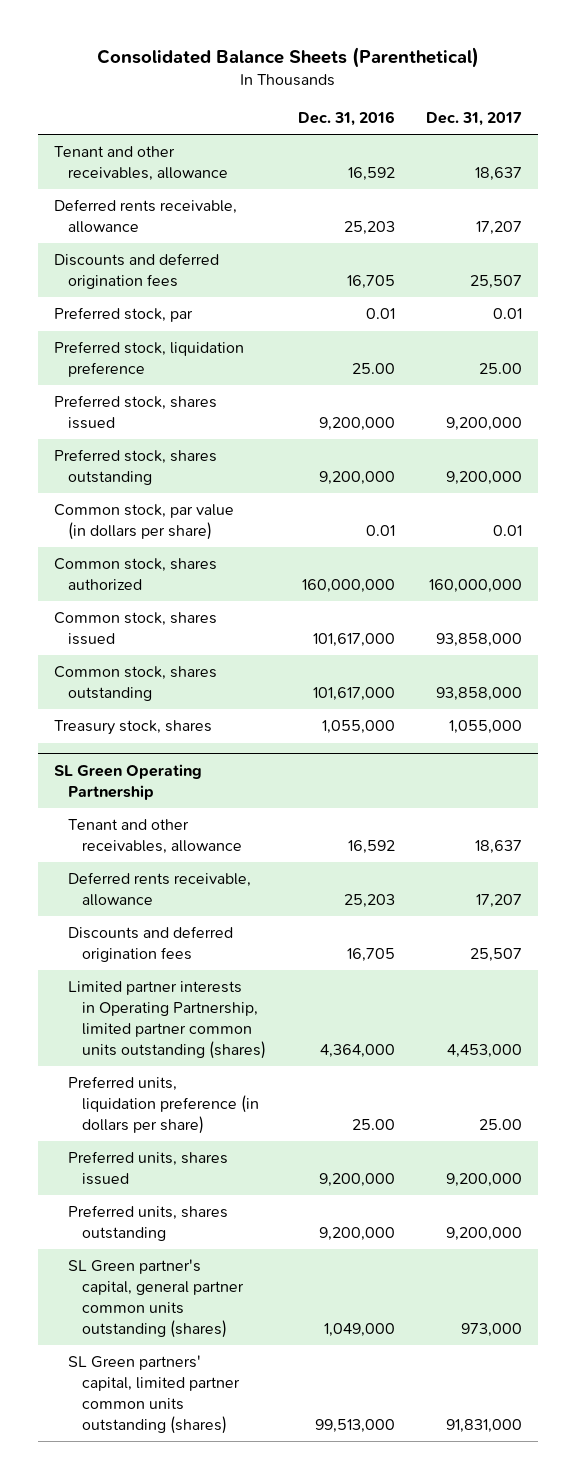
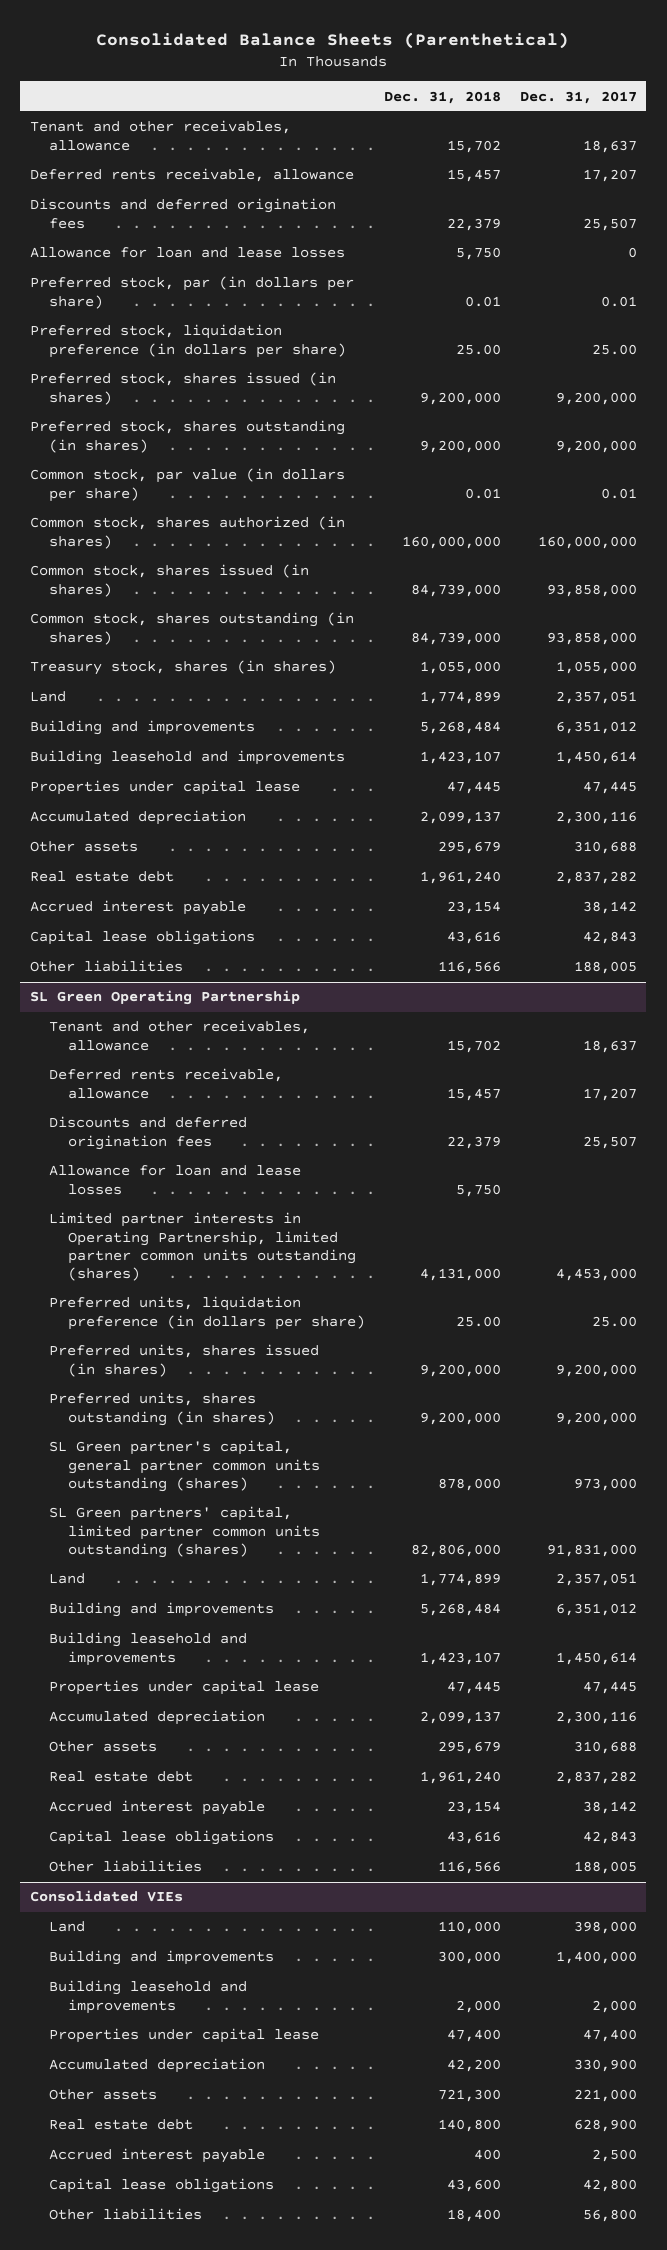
[297,111,395,127] Dec. 31, 2016 -> none
none -> [384,90,502,104] Dec. 31, 2018
none -> [29,247,345,259] Allowance for loan and lease losses
[53,307,193,323] Preferred stock, par -> [29,276,354,309] Preferred stock, par (in dollars per share)
[53,341,244,378] Preferred stock, liquidation preference -> [29,324,346,358] Preferred stock, liquidation preference (in dollars per share)
[53,395,217,430] Preferred stock, shares issued -> [29,372,336,405] Preferred stock, shares issued (in shares)
[53,449,217,486] Preferred stock, shares outstanding -> [29,420,345,453] Preferred stock, shares outstanding (in shares)
[53,558,217,591] Common stock, shares authorized -> [29,516,345,549] Common stock, shares authorized (in shares)
[53,612,217,646] Common stock, shares issued -> [29,564,309,597] Common stock, shares issued (in shares)
[53,666,217,702] Common stock, shares outstanding -> [29,612,354,645] Common stock, shares outstanding (in shares)
[53,720,212,736] Treasury stock, shares -> [29,660,336,676] Treasury stock, shares (in shares)
none -> [29,691,66,703] Land
none -> [29,720,255,736] Building and improvements
none -> [29,750,345,766] Building leasehold and improvements
none -> [29,780,300,796] Properties under capital lease
none -> [29,810,246,826] Accumulated depreciation
none -> [29,841,138,853] Other assets
none -> [29,871,174,883] Real estate debt
none -> [29,900,246,916] Accrued interest payable
none -> [29,930,255,946] Capital lease obligations
none -> [29,960,183,973] Other liabilities
none -> [48,1165,301,1195] Allowance for loan and lease losses
[67,1151,228,1186] Preferred units, shares issued -> [48,1344,319,1377] Preferred units, shares issued (in shares)
[67,1205,228,1242] Preferred units, shares outstanding -> [48,1392,276,1426] Preferred units, shares outstanding (in shares)
none -> [48,1573,85,1585] Land
none -> [48,1602,274,1618] Building and improvements
none -> [48,1632,247,1666] Building leasehold and improvements
none -> [48,1680,319,1696] Properties under capital lease
none -> [48,1710,265,1726] Accumulated depreciation
none -> [48,1741,157,1753] Other assets
none -> [48,1771,193,1783] Real estate debt
none -> [48,1800,265,1816] Accrued interest payable
none -> [48,1830,274,1846] Capital lease obligations
none -> [48,1860,202,1873] Other liabilities
none -> [29,1890,183,1903] Consolidated VIEs
none -> [48,1921,85,1933] Land
none -> [48,1950,274,1966] Building and improvements
none -> [48,1980,247,2014] Building leasehold and improvements
none -> [48,2028,319,2044] Properties under capital lease
none -> [48,2058,265,2074] Accumulated depreciation
none -> [48,2089,157,2101] Other assets
none -> [48,2119,193,2131] Real estate debt
none -> [48,2148,265,2164] Accrued interest payable
none -> [48,2178,274,2194] Capital lease obligations
none -> [48,2208,202,2221] Other liabilities

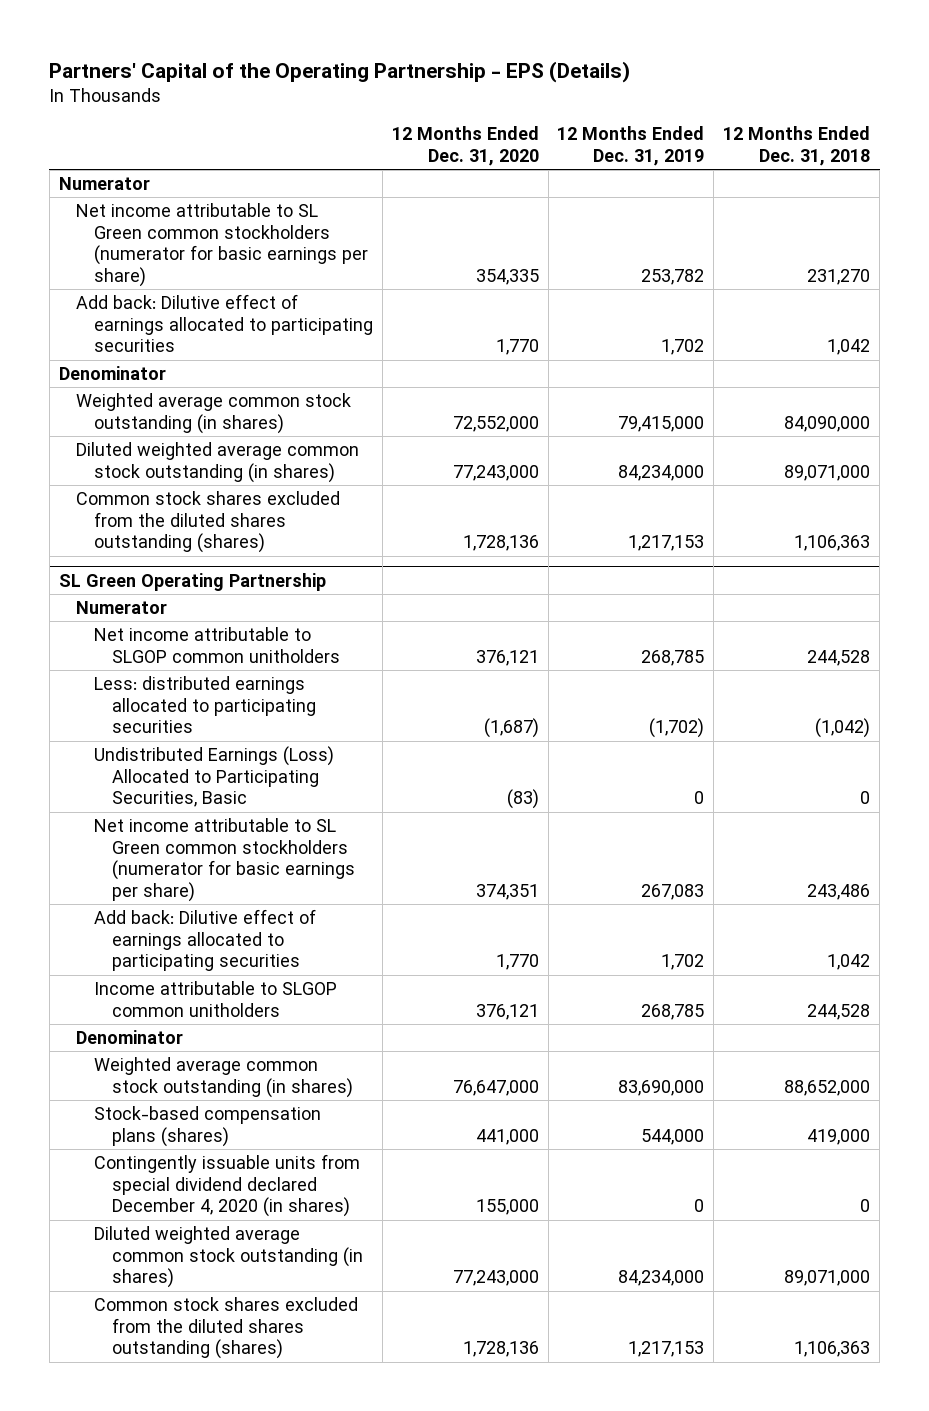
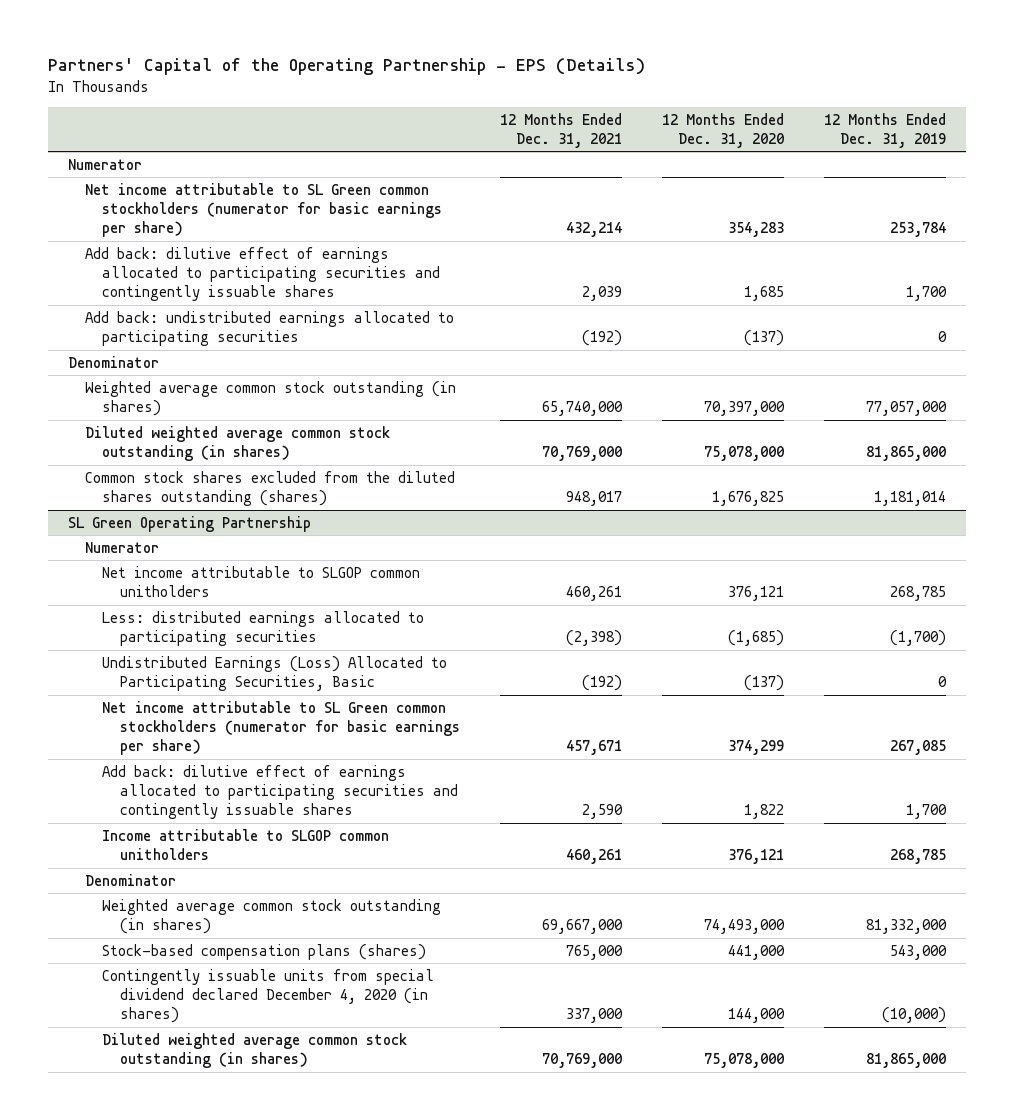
[723,126,871,166] 12 Months Ended Dec. 31, 2018 -> none
none -> [499,112,622,148] 12 Months Ended Dec. 31, 2021
[475,269,539,286] 354,335 -> [727,222,784,238] 354,283
[641,269,705,286] 253,782 -> [889,222,946,238] 253,784
[76,294,373,353] Add back: Dilutive effect of earnings allocated to participating securities -> [85,246,441,302] Add back: dilutive effect of earnings allocated to participating securities and contingently issuable shares
[495,339,539,356] 1,770 -> [743,286,784,302] 1,685
[661,339,705,356] 1,702 -> [905,286,947,302] 1,700
none -> [85,310,455,347] Add back: undistributed earnings allocated to participating securities
[452,415,539,432] 72,552,000 -> [703,401,785,417] 70,397,000
[618,415,705,432] 79,415,000 -> [865,401,947,417] 77,057,000
[452,464,539,481] 77,243,000 -> [703,446,784,462] 75,078,000
[618,464,705,481] 84,234,000 -> [865,446,946,462] 81,865,000
[462,535,539,552] 1,728,136 -> [711,491,784,507] 1,676,825
[628,535,705,552] 1,217,153 -> [873,491,946,507] 1,181,014
[483,718,539,739] (1,687) -> [727,630,784,647] (1,685)
[649,718,705,739] (1,702) -> [889,630,946,647] (1,700)
[506,789,539,810] (83) -> [743,675,784,692] (137)
[475,884,539,901] 374,351 -> [727,740,784,756] 374,299
[641,884,705,901] 267,083 -> [889,740,946,756] 267,085
[93,909,316,972] Add back: Dilutive effect of earnings allocated to participating securities -> [102,764,458,820] Add back: dilutive effect of earnings allocated to participating securities and contingently issuable shares
[495,954,539,971] 1,770 -> [743,804,784,820] 1,822
[661,954,705,971] 1,702 -> [905,804,947,820] 1,700
[93,1297,358,1360] Common stock shares excluded from the diluted shares outstanding (shares) -> none
[452,1079,539,1096] 76,647,000 -> [703,919,785,935] 74,493,000
[618,1079,705,1096] 83,690,000 -> [865,919,947,935] 81,332,000
[641,1128,705,1145] 544,000 -> [889,944,947,960] 543,000
[475,1199,539,1216] 155,000 -> [727,1008,785,1024] 144,000
[694,1199,705,1213] 0 -> [881,1007,946,1024] (10,000)
[452,1270,539,1287] 77,243,000 -> [703,1053,784,1069] 75,078,000
[618,1270,705,1287] 84,234,000 -> [865,1053,946,1069] 81,865,000

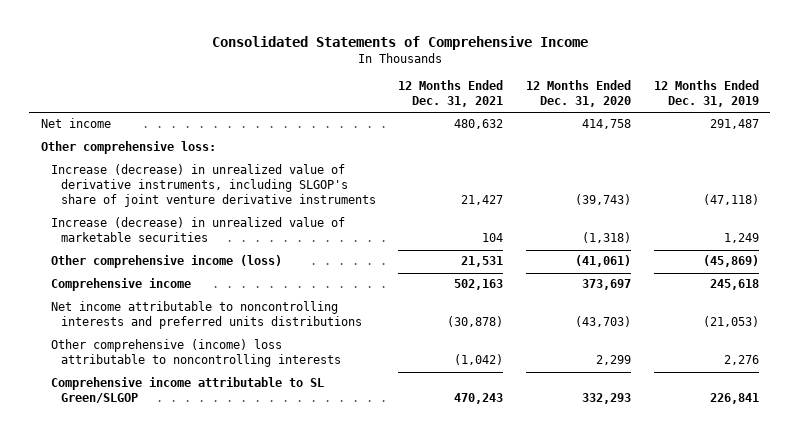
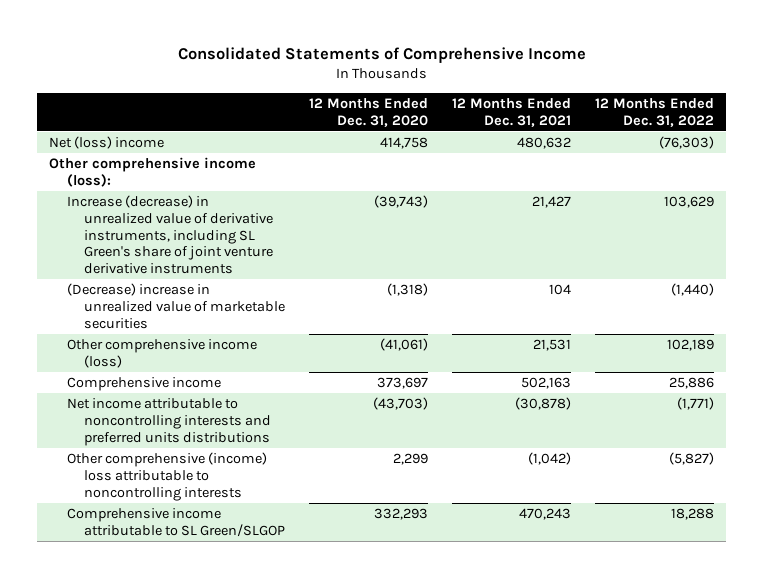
[653,80,759,108] 12 Months Ended Dec. 31, 2019 -> none
none -> [595,97,715,127] 12 Months Ended Dec. 31, 2022
[40,118,111,129] Net income -> [48,136,164,150] Net (loss) income
[40,141,216,155] Other comprehensive loss: -> [48,157,256,187] Other comprehensive income (loss):
[50,164,376,208] Increase (decrease) in unrealized value of derivative instruments, including SLGOP's share of joint venture derivative instruments -> [66,195,274,274] Increase (decrease) in unrealized value of derivative instruments, including SL Green's share of joint venture derivative instruments
[50,217,345,243] Increase (decrease) in unrealized value of marketable securities -> [66,283,286,329] (Decrease) increase in unrealized value of marketable securities

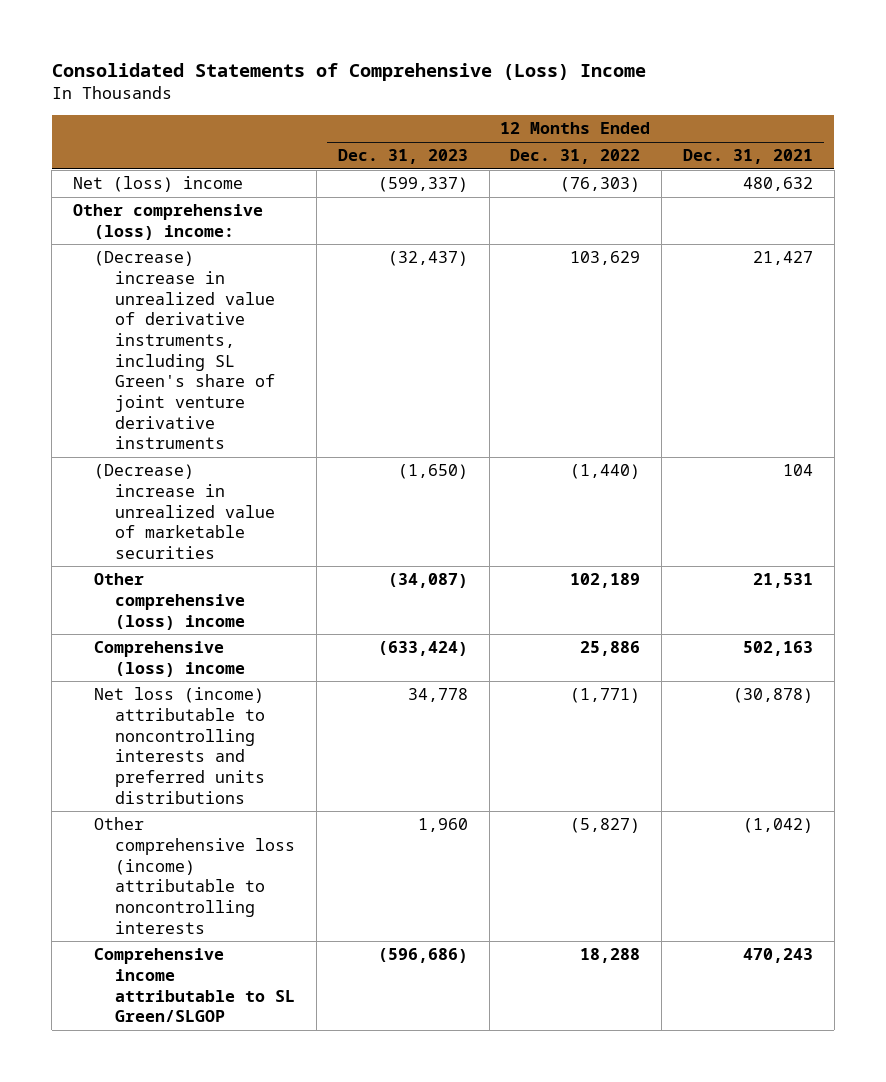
[177,47,586,64] Consolidated Statements of Comprehensive Income -> [51,62,646,81] Consolidated Statements of Comprehensive (Loss) Income
[309,97,429,127] 12 Months Ended Dec. 31, 2020 -> none
none -> [337,149,468,165] Dec. 31, 2023
[48,157,256,187] Other comprehensive income (loss): -> [72,204,263,240] Other comprehensive (loss) income:
[66,195,274,274] Increase (decrease) in unrealized value of derivative instruments, including SL Green's share of joint venture derivative instruments -> [94,251,276,450] (Decrease) increase in unrealized value of derivative instruments, including SL Green's share of joint venture derivative instruments
[66,339,257,368] Other comprehensive income (loss) -> [94,573,246,630] Other comprehensive (loss) income
[66,377,221,392] Comprehensive income -> [94,641,246,677] Comprehensive (loss) income
[66,398,272,446] Net income attributable to noncontrolling interests and preferred units distributions -> [94,687,266,804] Net loss (income) attributable to noncontrolling interests and preferred units distributions
[66,452,267,501] Other comprehensive (income) loss attributable to noncontrolling interests -> [94,817,296,934] Other comprehensive loss (income) attributable to noncontrolling interests

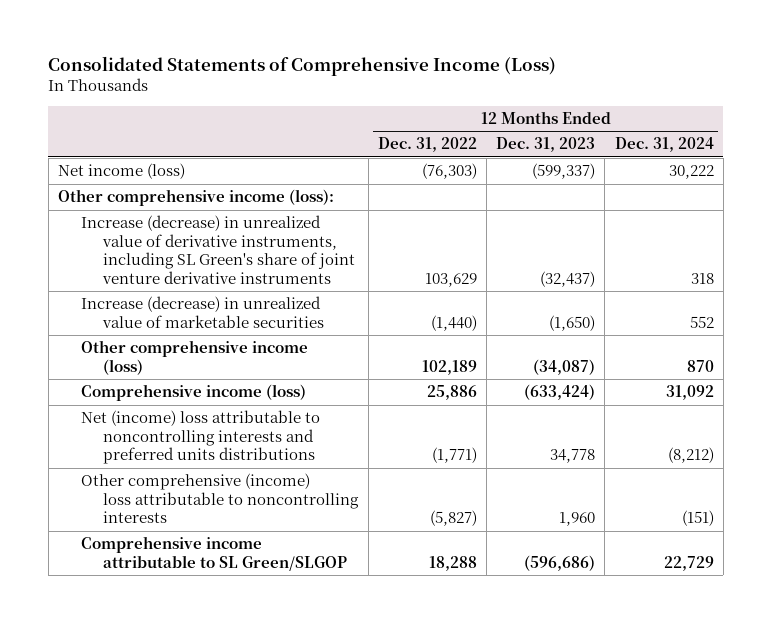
[51,62,646,81] Consolidated Statements of Comprehensive (Loss) Income -> [48,56,557,77] Consolidated Statements of Comprehensive Income (Loss)
[682,149,813,165] Dec. 31, 2021 -> none
none -> [614,137,714,153] Dec. 31, 2024
[72,176,243,193] Net (loss) income -> [57,163,185,180] Net income (loss)
[72,204,263,240] Other comprehensive (loss) income: -> [57,189,334,207] Other comprehensive income (loss):
[94,251,276,450] (Decrease) increase in unrealized value of derivative instruments, including SL Green's share of joint venture derivative instruments -> [80,215,356,284] Increase (decrease) in unrealized value of derivative instruments, including SL Green's share of joint venture derivative instruments
[94,464,276,559] (Decrease) increase in unrealized value of marketable securities -> [80,296,325,328] Increase (decrease) in unrealized value of marketable securities
[94,573,246,630] Other comprehensive (loss) income -> [80,340,308,375] Other comprehensive income (loss)
[94,641,246,677] Comprehensive (loss) income -> [80,384,306,402] Comprehensive income (loss)
[94,687,266,804] Net loss (income) attributable to noncontrolling interests and preferred units distributions -> [80,410,320,465] Net (income) loss attributable to noncontrolling interests and preferred units distributions
[94,817,296,934] Other comprehensive loss (income) attributable to noncontrolling interests -> [80,473,360,524] Other comprehensive (income) loss attributable to noncontrolling interests

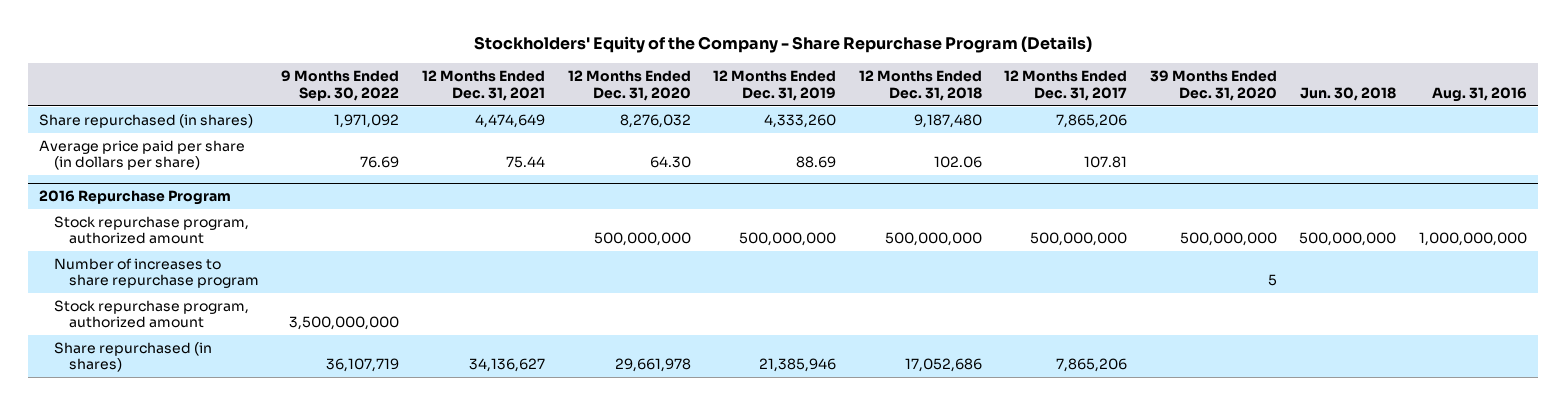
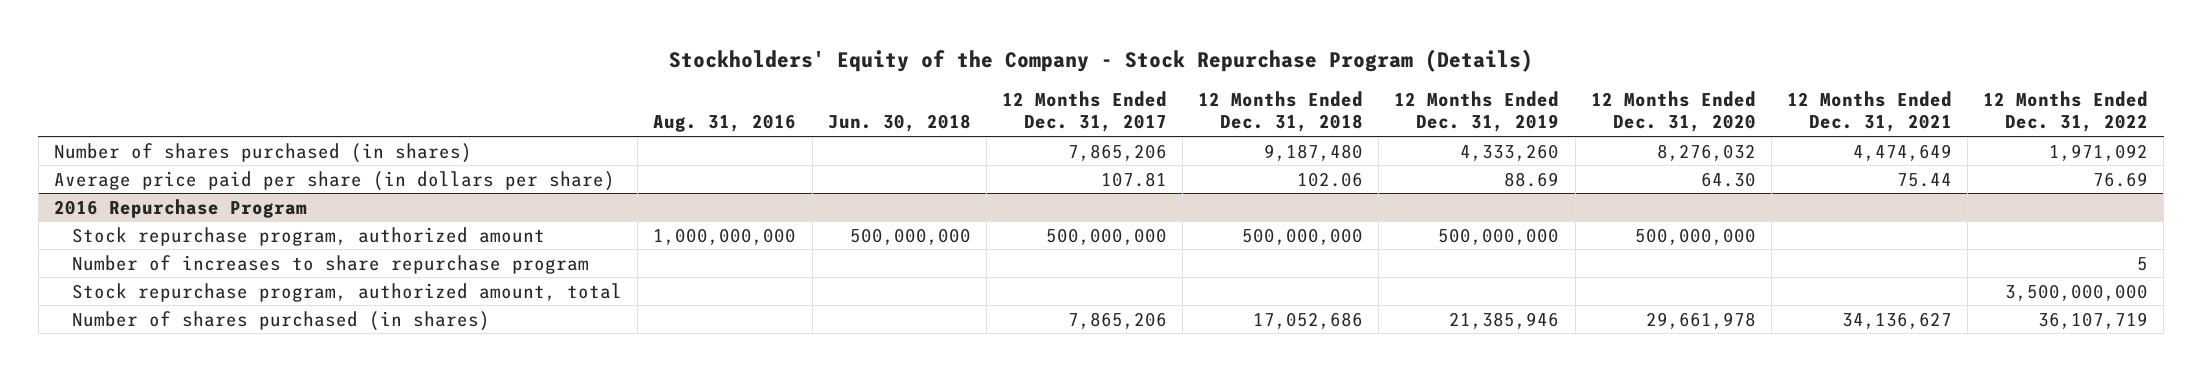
[473,36,1092,54] Stockholders' Equity of the Company - Share Repurchase Program (Details) -> [669,48,1534,72] Stockholders' Equity of the Company - Stock Repurchase Program (Details)
[281,70,400,101] 9 Months Ended Sep. 30, 2022 -> none
[1149,70,1277,101] 39 Months Ended Dec. 31, 2020 -> none
none -> [1983,90,2149,133] 12 Months Ended Dec. 31, 2022
[38,114,253,129] Share repurchased (in shares) -> [53,142,472,163] Number of shares purchased (in shares)
[53,300,249,329] Stock repurchase program, authorized amount -> [72,282,623,302] Stock repurchase program, authorized amount, total
[53,342,212,373] Share repurchased (in shares) -> [72,310,491,331] Number of shares purchased (in shares)

